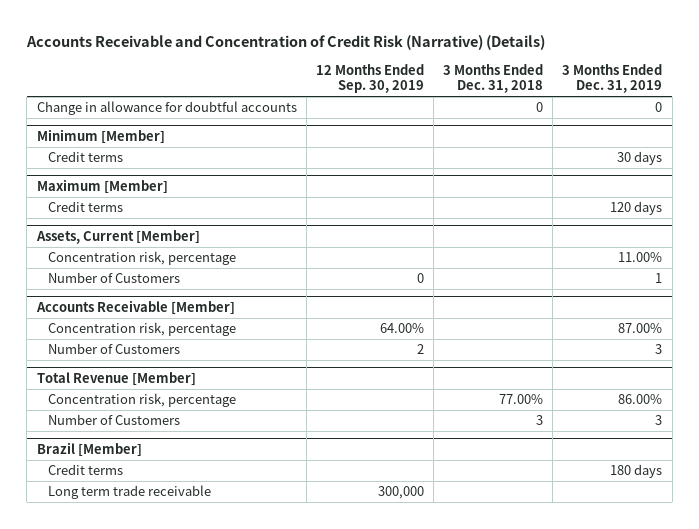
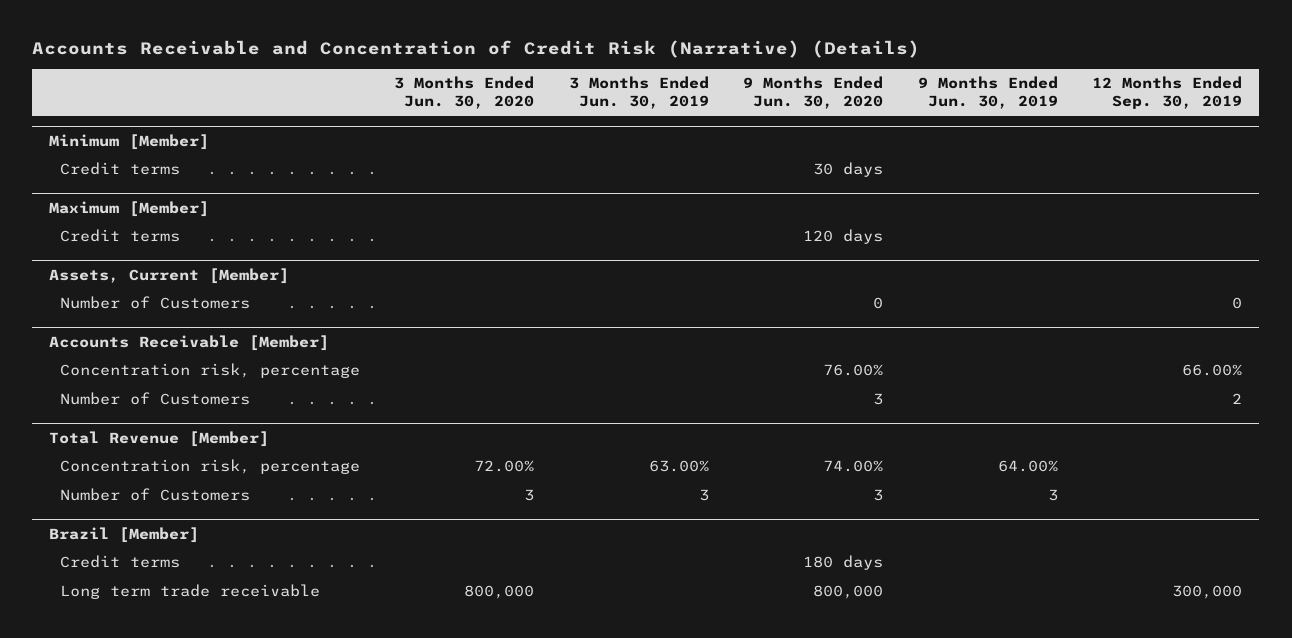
[443,63,544,94] 3 Months Ended Dec. 31, 2018 -> none
[562,63,663,94] 3 Months Ended Dec. 31, 2019 -> none
none -> [394,75,535,110] 3 Months Ended Jun. 30, 2020
none -> [568,75,709,110] 3 Months Ended Jun. 30, 2019
none -> [743,75,884,110] 9 Months Ended Jun. 30, 2020
none -> [917,75,1058,110] 9 Months Ended Jun. 30, 2019
[36,101,297,116] Change in allowance for doubtful accounts -> none
[48,251,237,266] Concentration risk, percentage -> none
[379,323,424,334] 64.00% -> [1182,364,1243,377] 66.00%

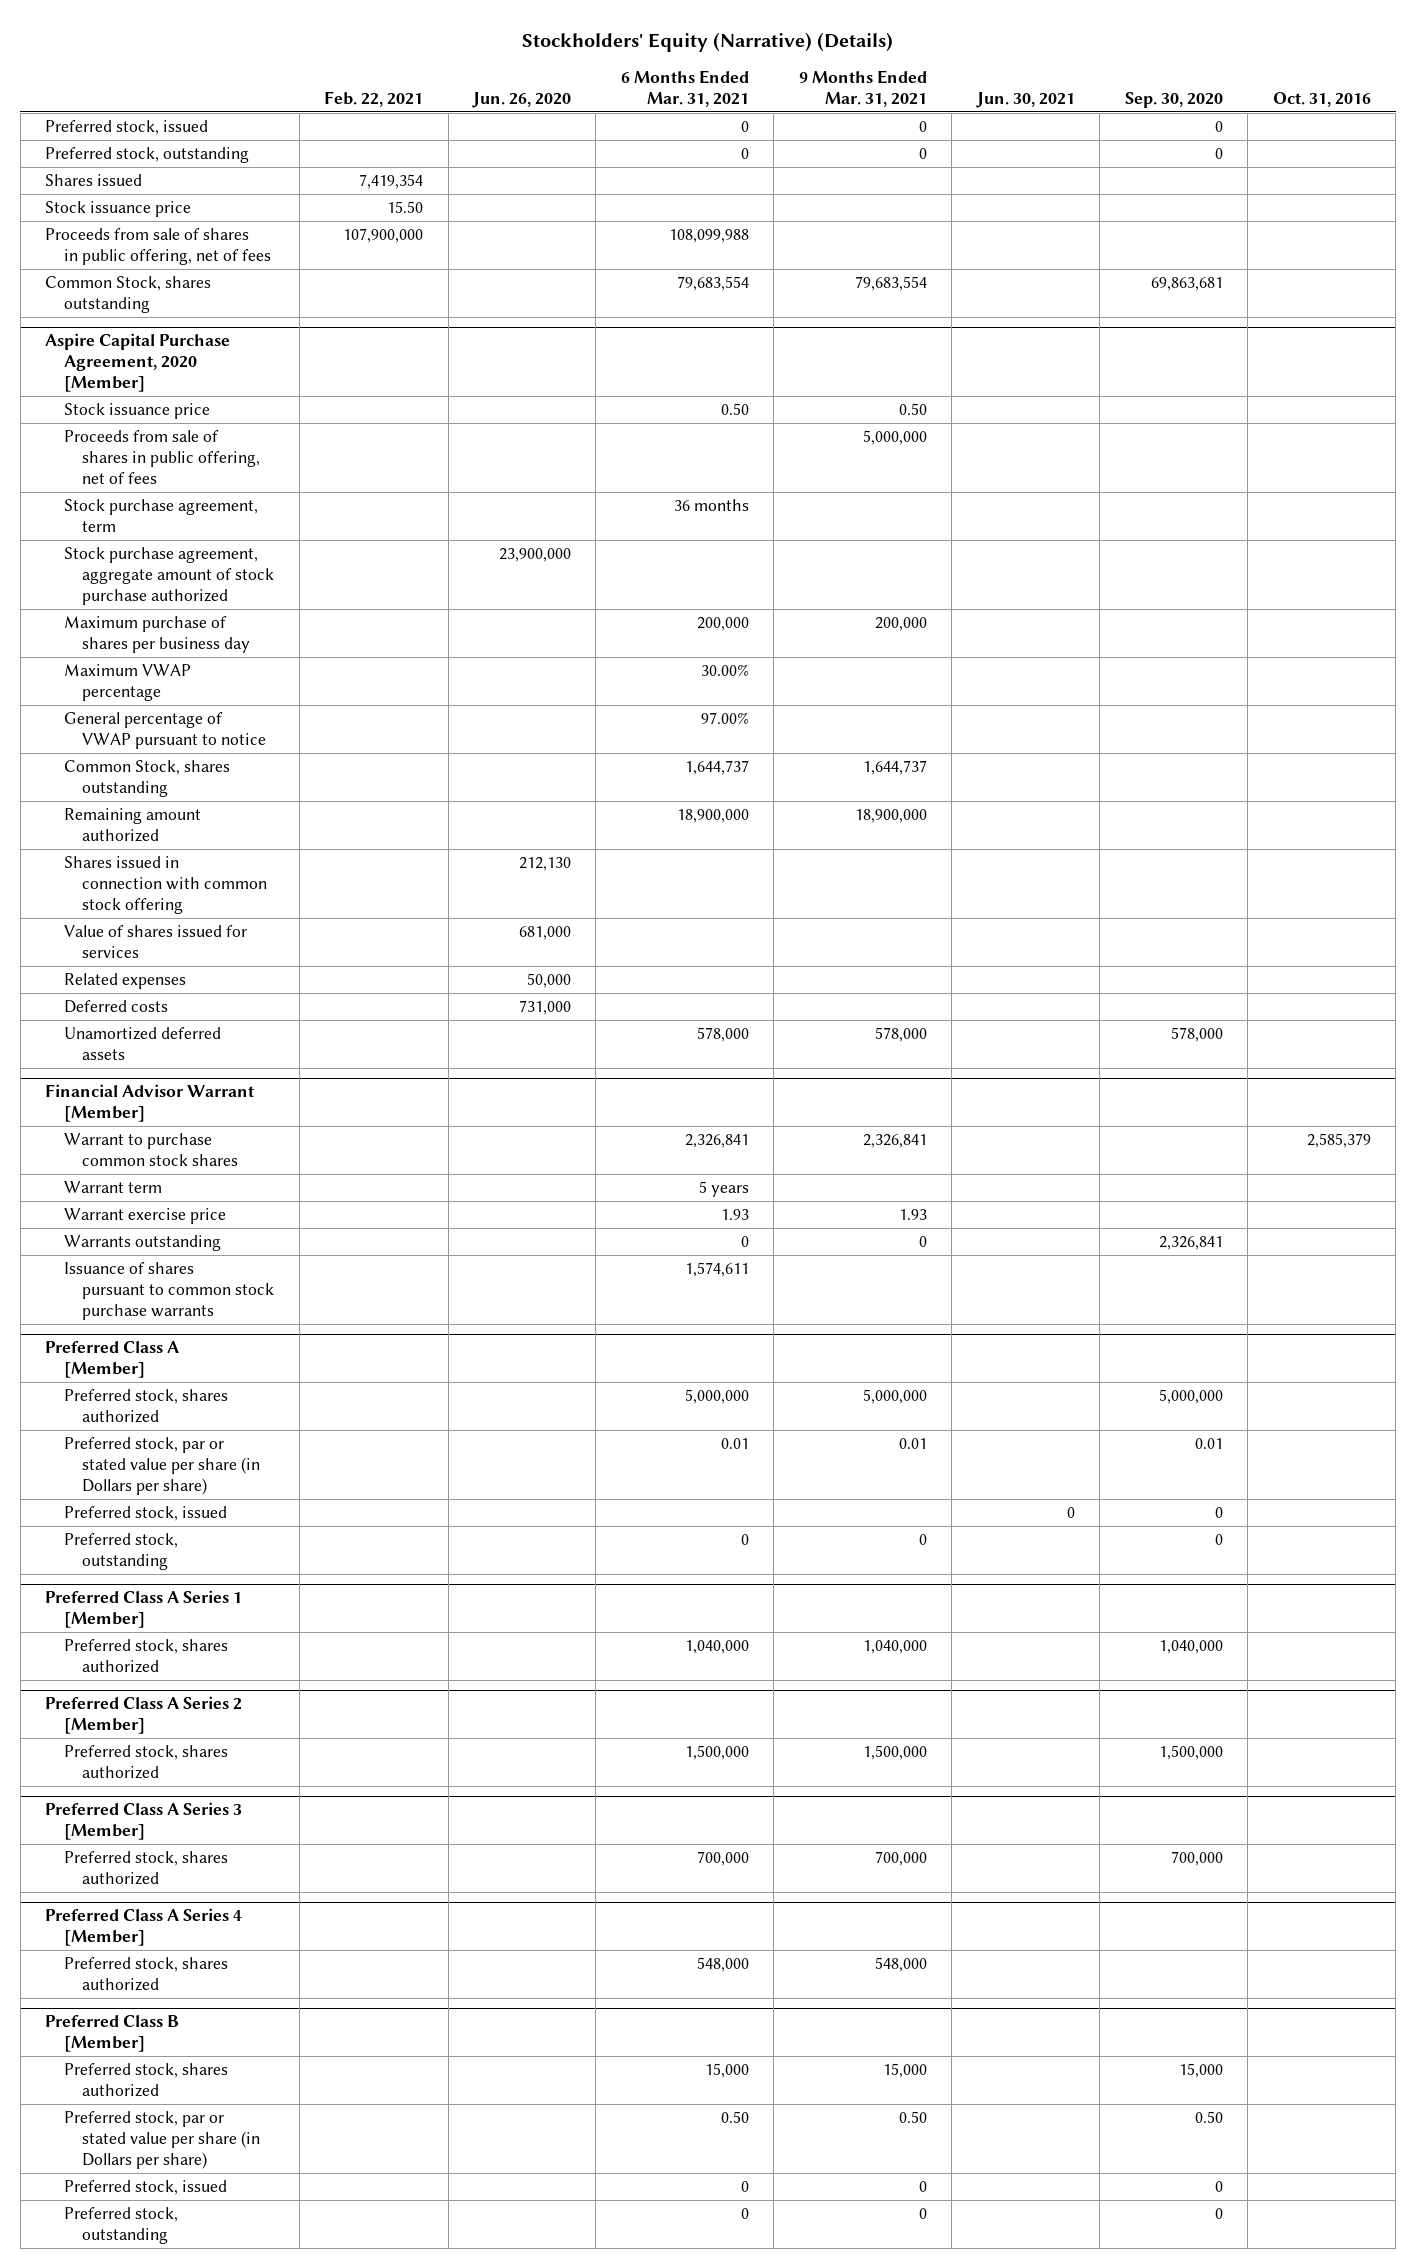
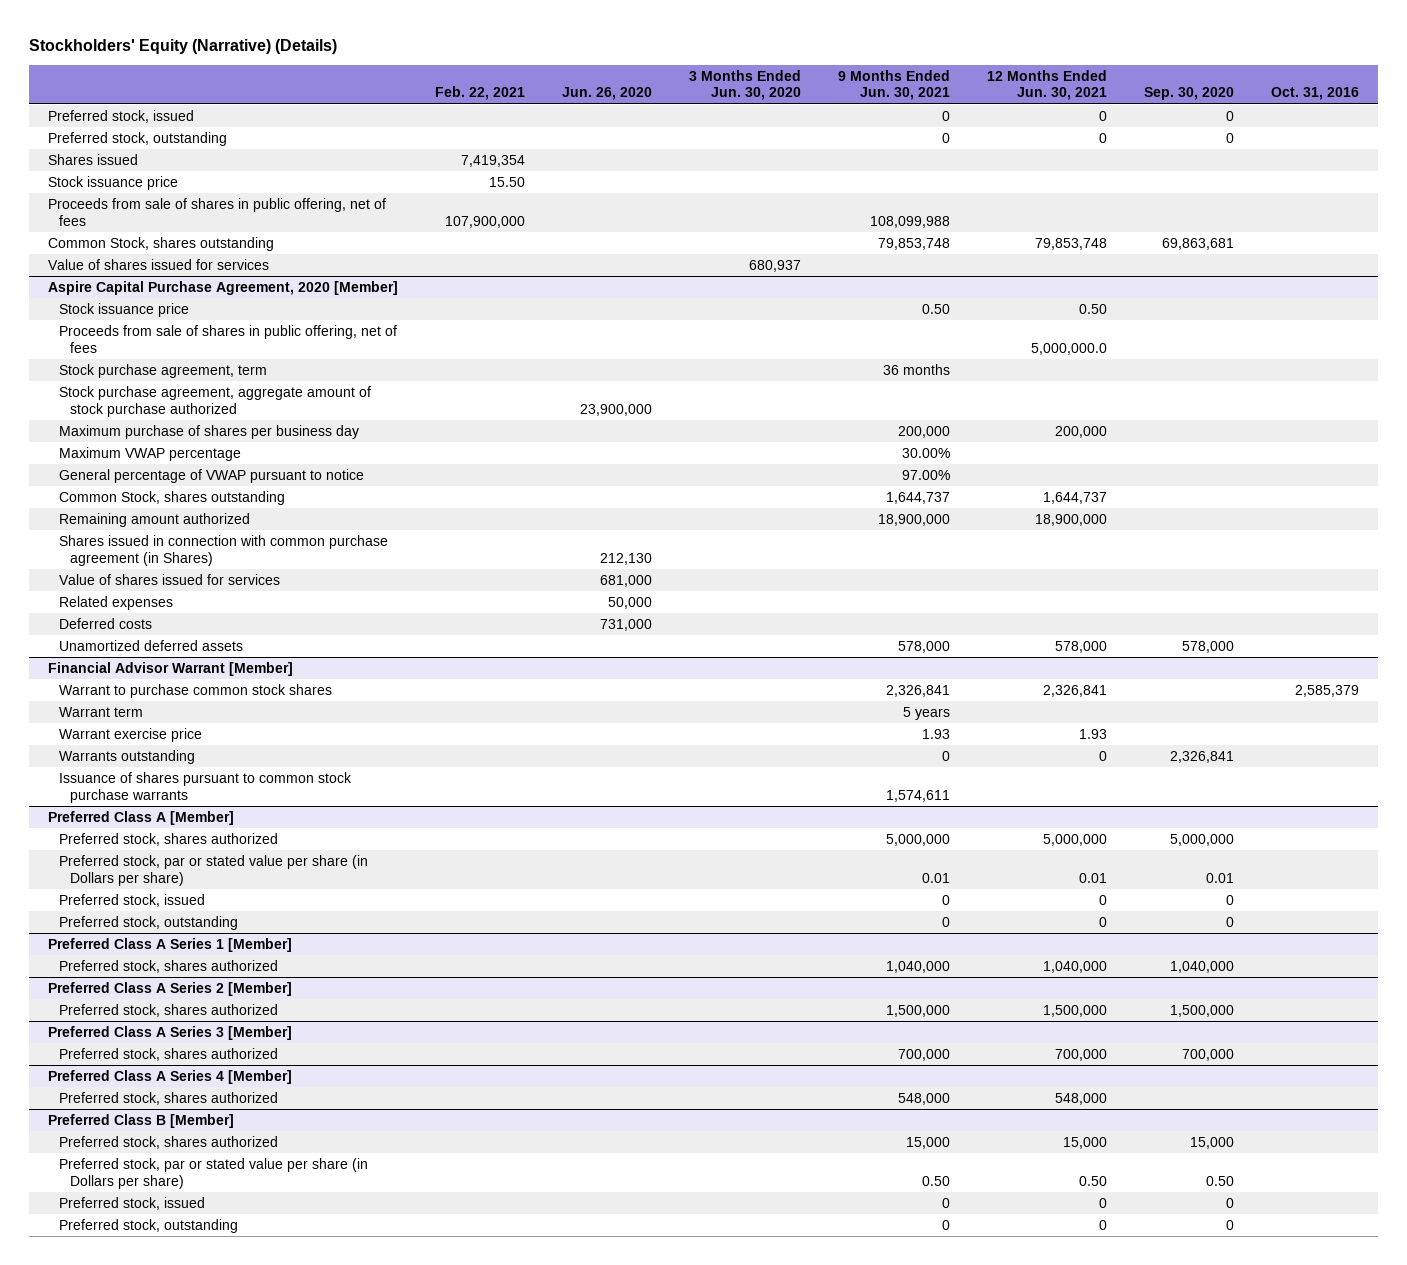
[620,70,749,108] 6 Months Ended Mar. 31, 2021 -> none
[798,70,927,108] 9 Months Ended Mar. 31, 2021 -> none
[975,92,1075,109] Jun. 30, 2021 -> none
none -> [689,69,802,101] 3 Months Ended Jun. 30, 2020
none -> [838,69,951,101] 9 Months Ended Jun. 30, 2021
none -> [987,69,1108,101] 12 Months Ended Jun. 30, 2021
none -> [48,258,270,270] Value of shares issued for services
[63,855,268,914] Shares issued in connection with common stock offering -> [59,534,389,566] Shares issued in connection with common purchase agreement (in Shares)

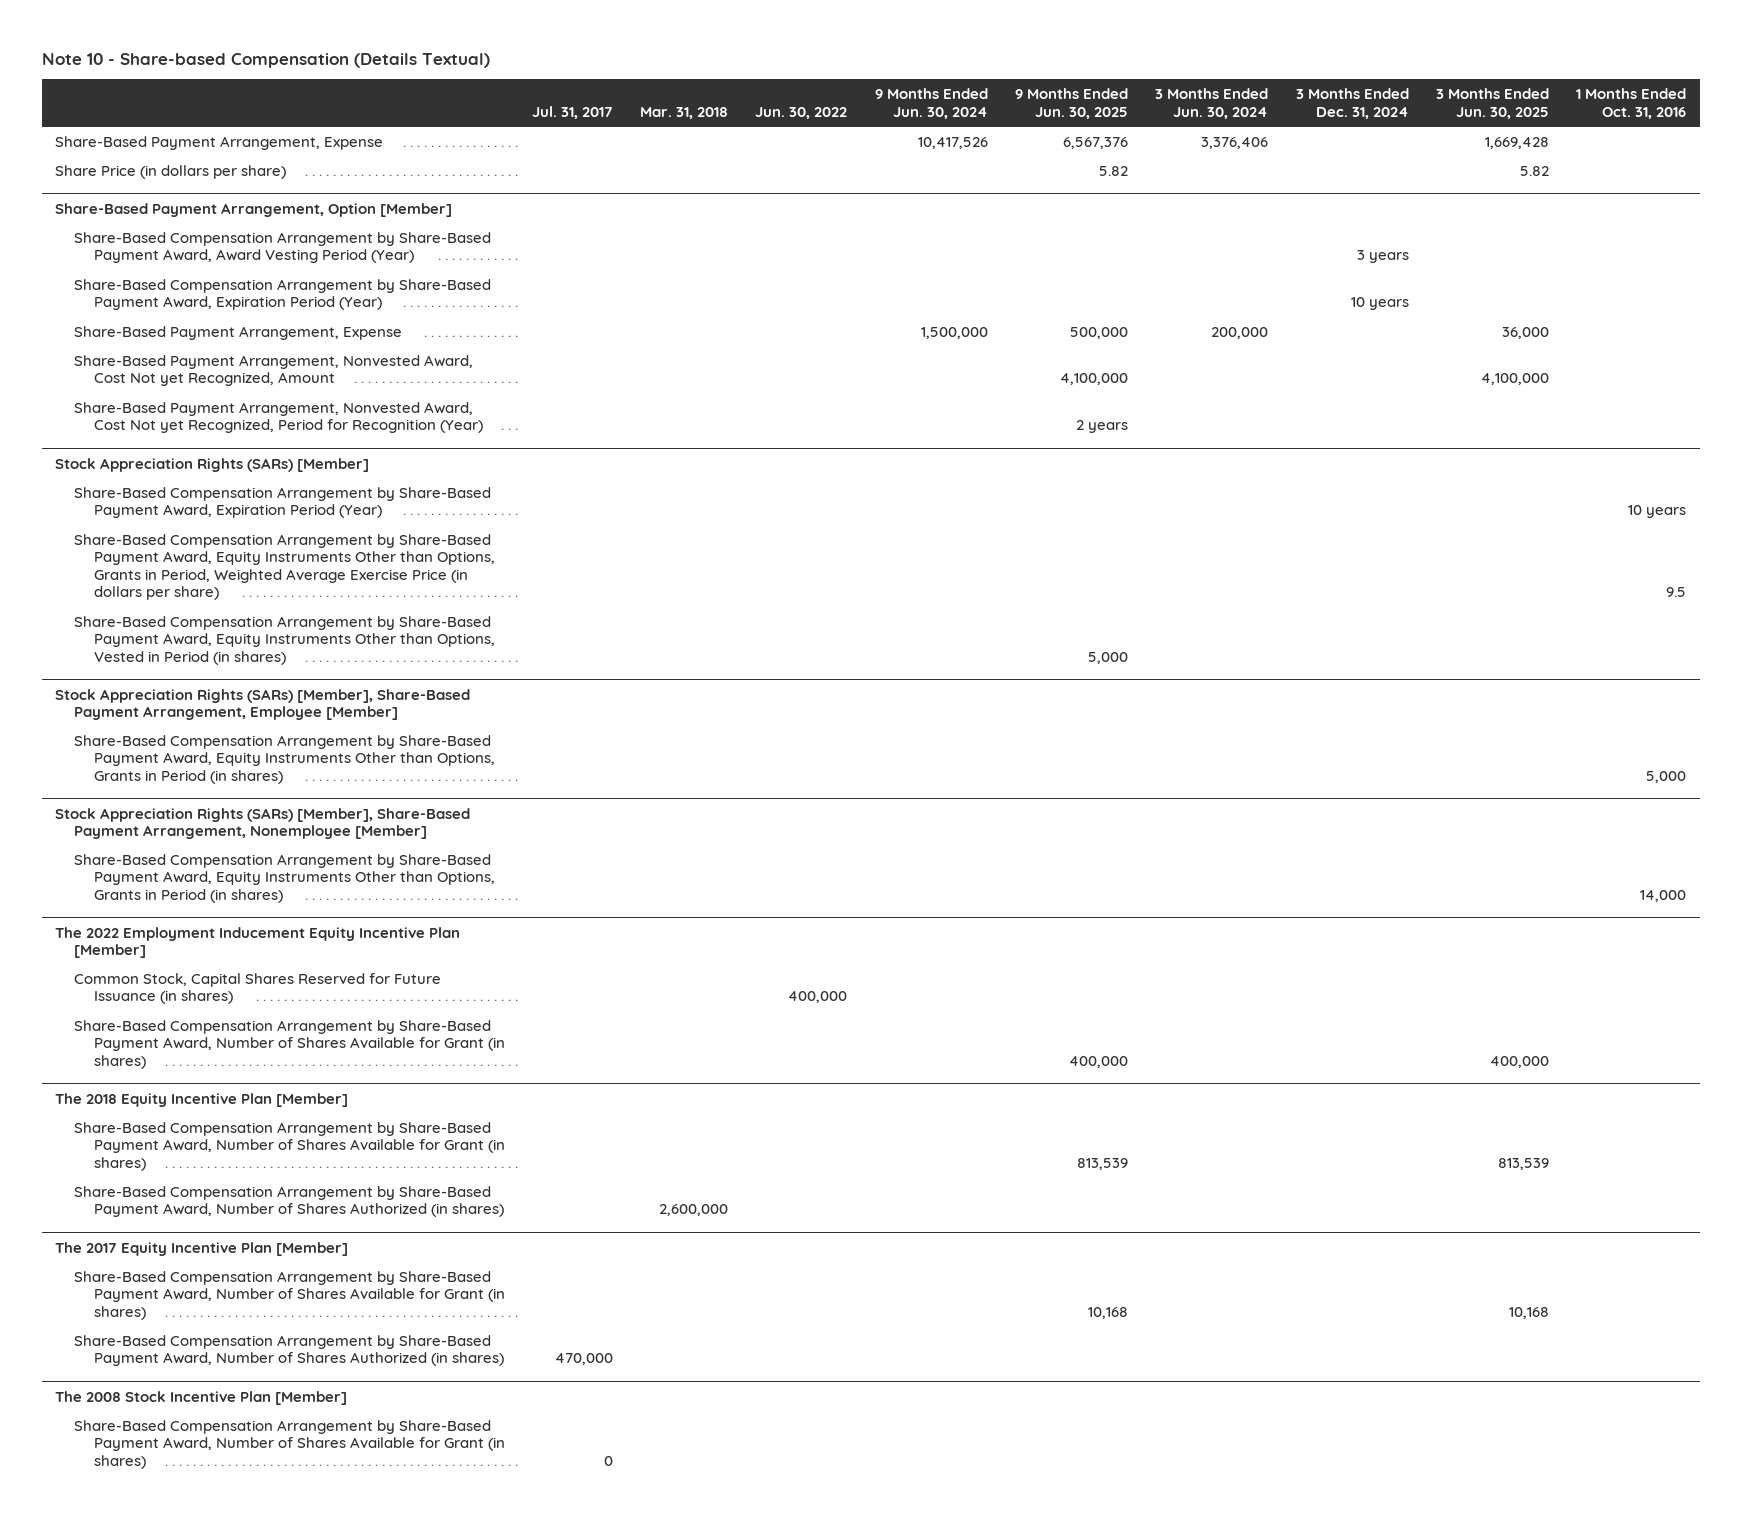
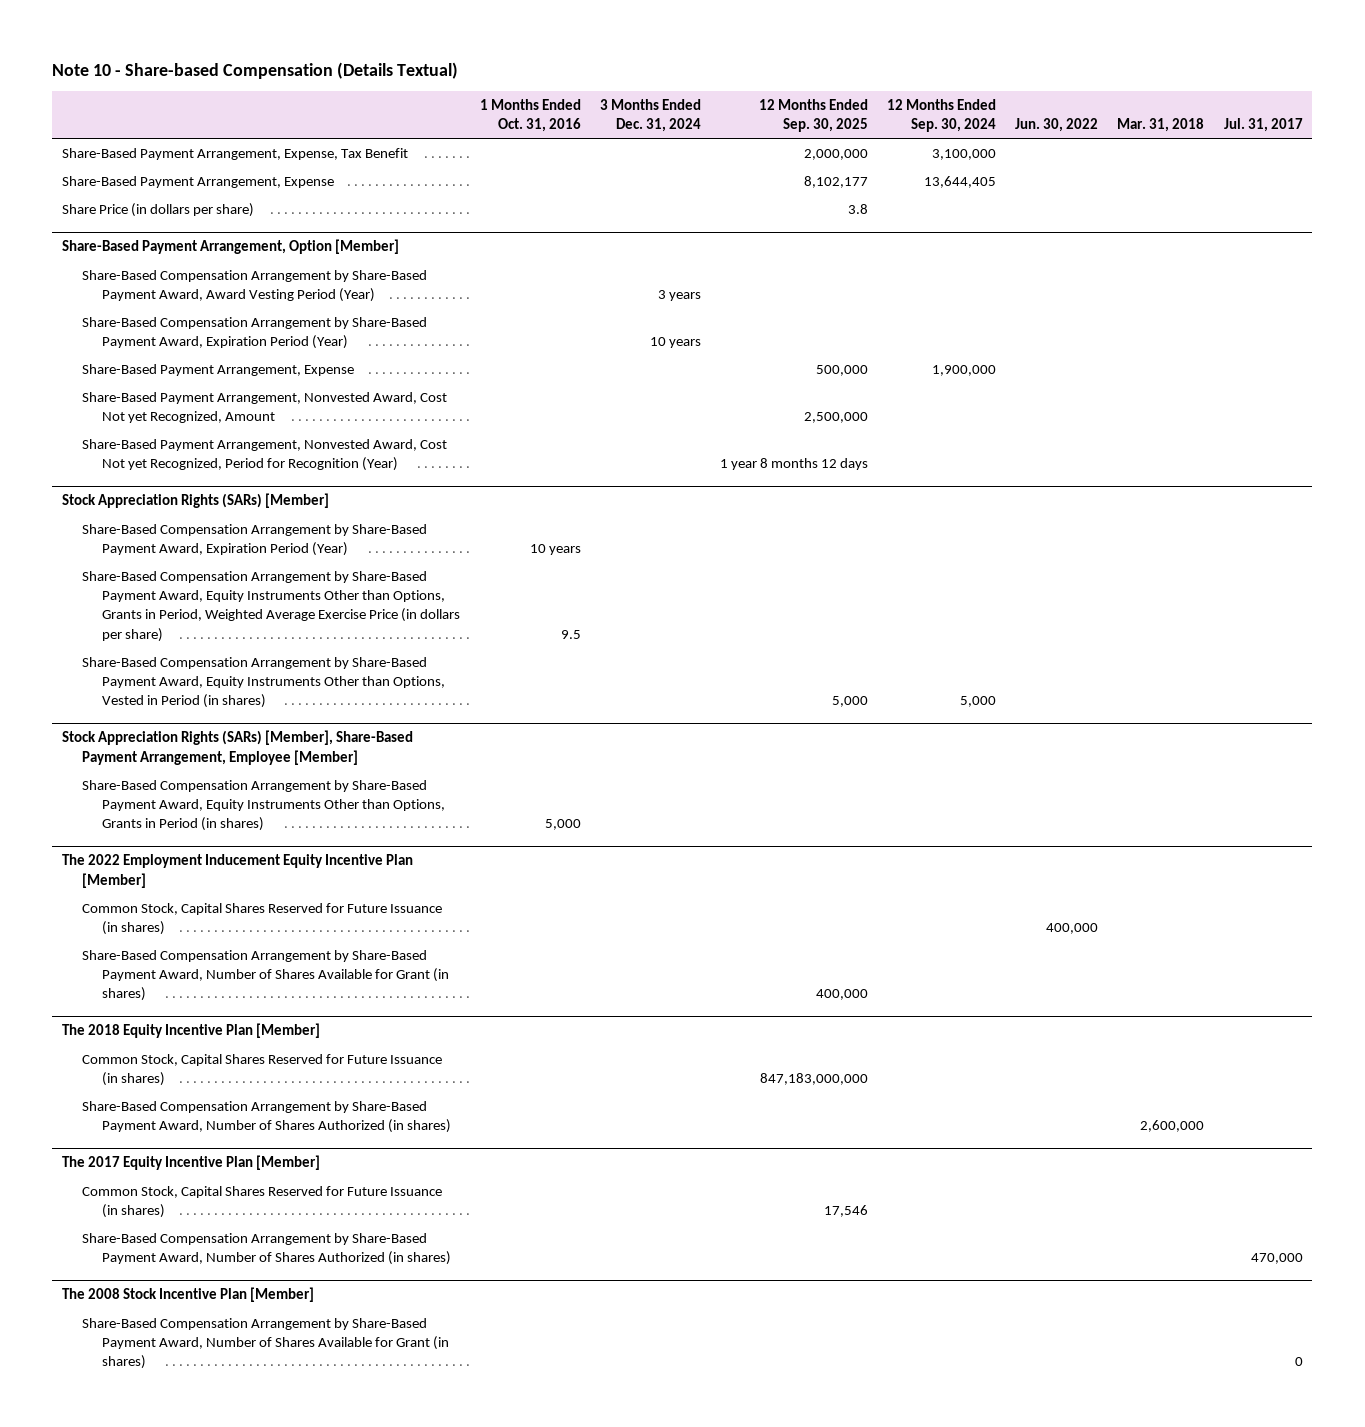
[874,88,988,119] 9 Months Ended Jun. 30, 2024 -> none
[1015,88,1129,119] 9 Months Ended Jun. 30, 2025 -> none
[1155,88,1269,119] 3 Months Ended Jun. 30, 2024 -> none
[1435,88,1549,119] 3 Months Ended Jun. 30, 2025 -> none
none -> [758,98,868,133] 12 Months Ended Sep. 30, 2025
none -> [887,98,997,133] 12 Months Ended Sep. 30, 2024
none -> [61,147,408,160] Share-Based Payment Arrangement, Expense, Tax Benefit
[55,807,471,840] Stock Appreciation Rights (SARs) [Member], Share-Based Payment Arrangement, Nonemployee [Member] -> none
[74,853,495,903] Share-Based Compensation Arrangement by Share-Based Payment Award, Equity Instruments Other than Options, Grants in Period (in shares) -> none
[74,1121,505,1171] Share-Based Compensation Arrangement by Share-Based Payment Award, Number of Shares Available for Grant (in shares) -> none
none -> [82,1053,443,1087] Common Stock, Capital Shares Reserved for Future Issuance (in shares)
[74,1270,505,1320] Share-Based Compensation Arrangement by Share-Based Payment Award, Number of Shares Available for Grant (in shares) -> none
none -> [82,1185,443,1219] Common Stock, Capital Shares Reserved for Future Issuance (in shares)

